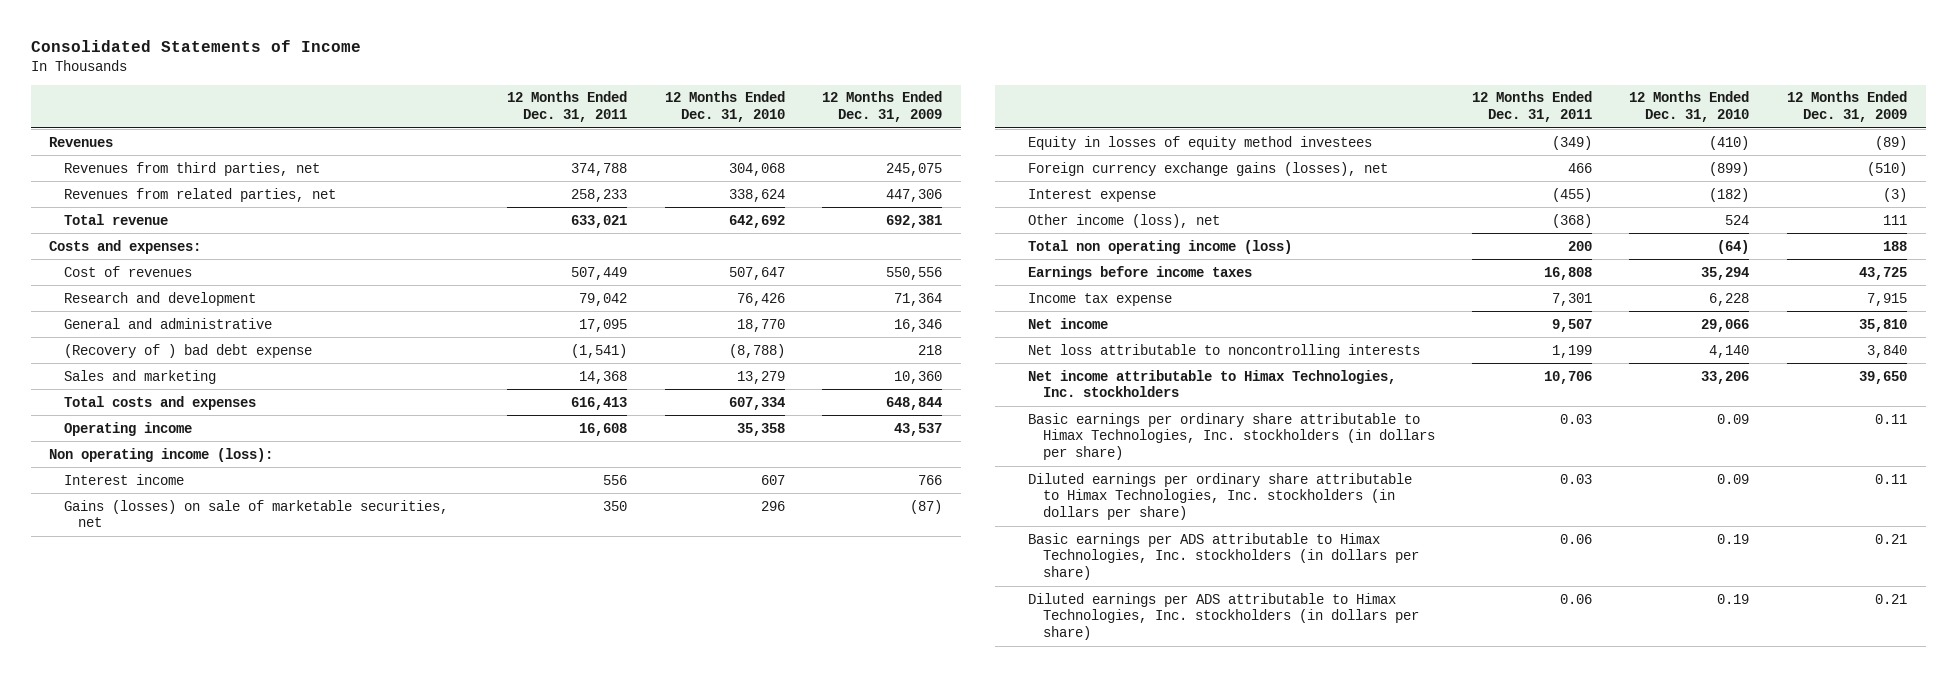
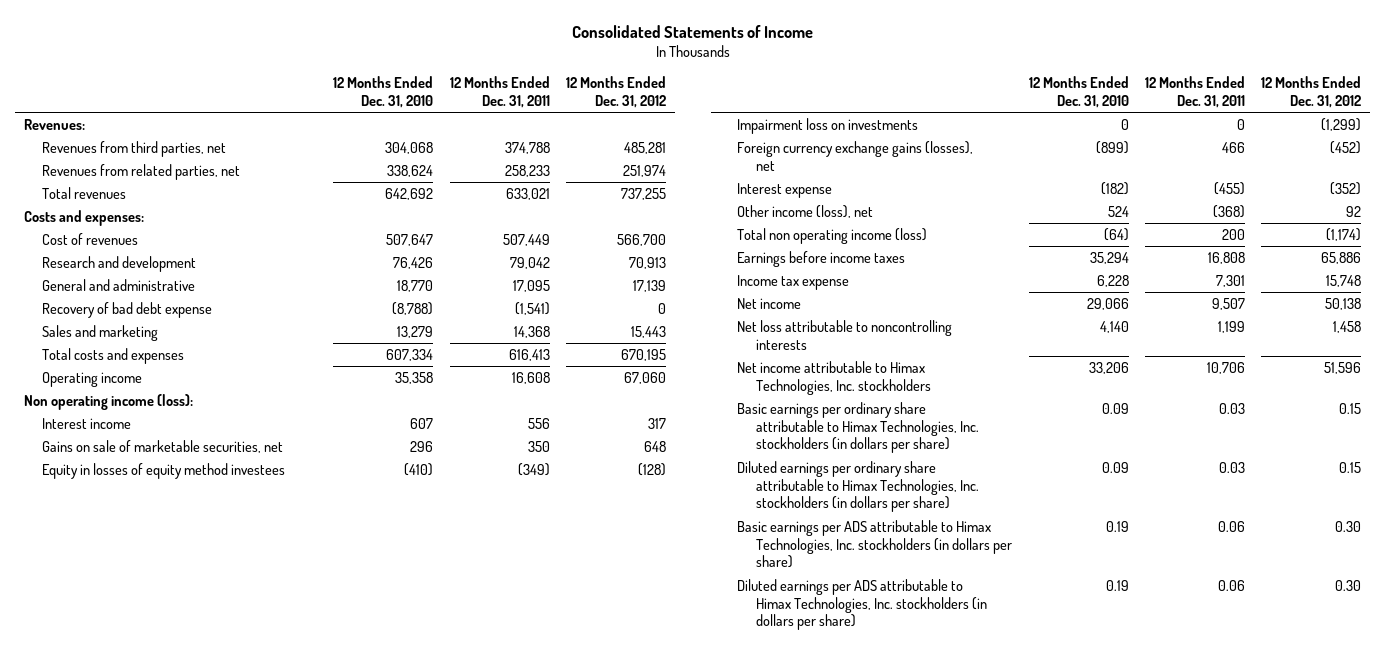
[822,91,943,123] 12 Months Ended Dec. 31, 2009 -> none
none -> [566,76,667,109] 12 Months Ended Dec. 31, 2012
[49,136,114,147] Revenues -> [23,118,85,130] Revenues:
[63,213,168,225] Total revenue -> [42,186,127,199] Total revenues
[63,343,312,358] (Recovery of ) bad debt expense -> [42,301,213,318] Recovery of bad debt expense
[63,499,448,528] Gains (losses) on sale of marketable securities, net -> [42,439,284,453] Gains on sale of marketable securities, net
none -> [737,117,919,134] Impairment loss on investments

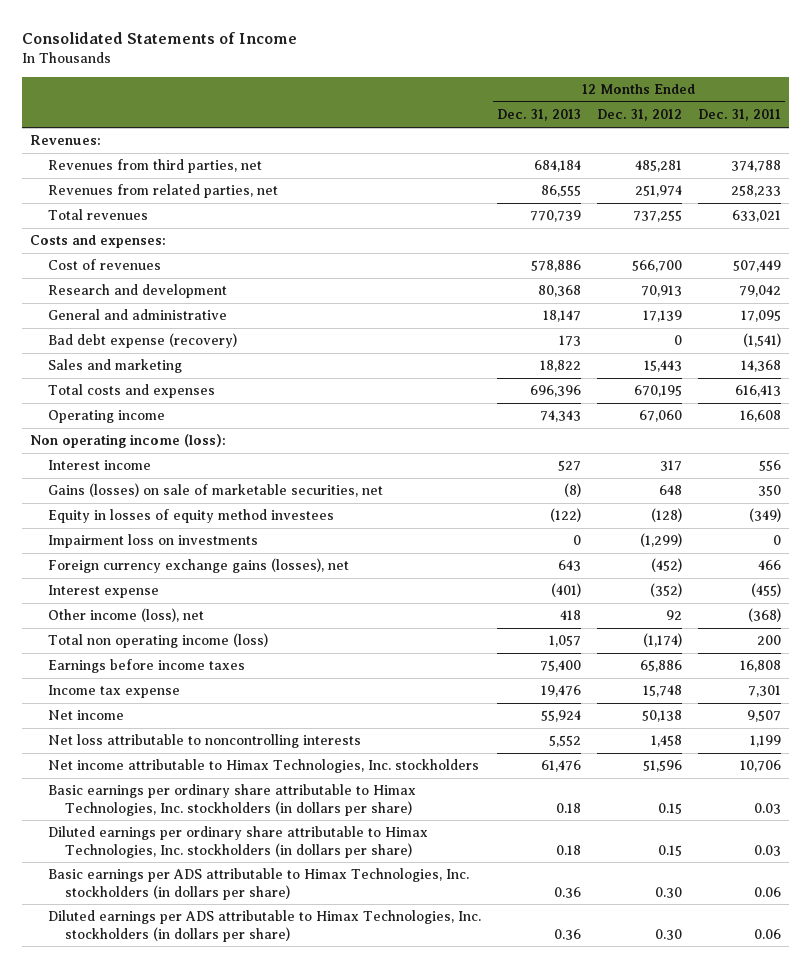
[333,76,434,109] 12 Months Ended Dec. 31, 2010 -> none
none -> [496,109,581,122] Dec. 31, 2013
[42,301,213,318] Recovery of bad debt expense -> [47,333,237,349] Bad debt expense (recovery)
[42,439,284,453] Gains on sale of marketable securities, net -> [47,483,383,498] Gains (losses) on sale of marketable securities, net

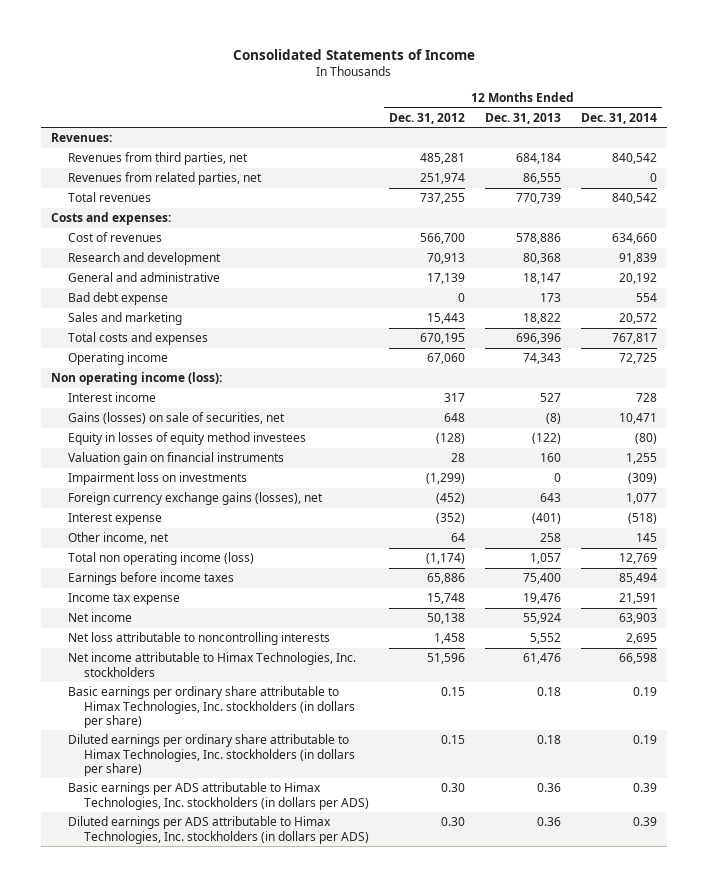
[697,109,781,122] Dec. 31, 2011 -> none
none -> [581,112,658,124] Dec. 31, 2014
[47,333,237,349] Bad debt expense (recovery) -> [67,292,168,306] Bad debt expense
[47,483,383,498] Gains (losses) on sale of marketable securities, net -> [67,412,285,425] Gains (losses) on sale of securities, net
none -> [67,452,284,466] Valuation gain on financial instruments
[47,608,204,623] Other income (loss), net -> [67,532,169,545] Other income, net
[559,610,581,621] 418 -> [540,533,562,543] 258
[665,610,682,621] 92 -> [451,533,466,543] 64
[47,868,469,900] Basic earnings per ADS attributable to Himax Technologies, Inc. stockholders (in dollars per share) -> [67,782,370,810] Basic earnings per ADS attributable to Himax Technologies, Inc. stockholders (in dollars per ADS)
[47,910,481,942] Diluted earnings per ADS attributable to Himax Technologies, Inc. stockholders (in dollars per share) -> [67,816,370,844] Diluted earnings per ADS attributable to Himax Technologies, Inc. stockholders (in dollars per ADS)

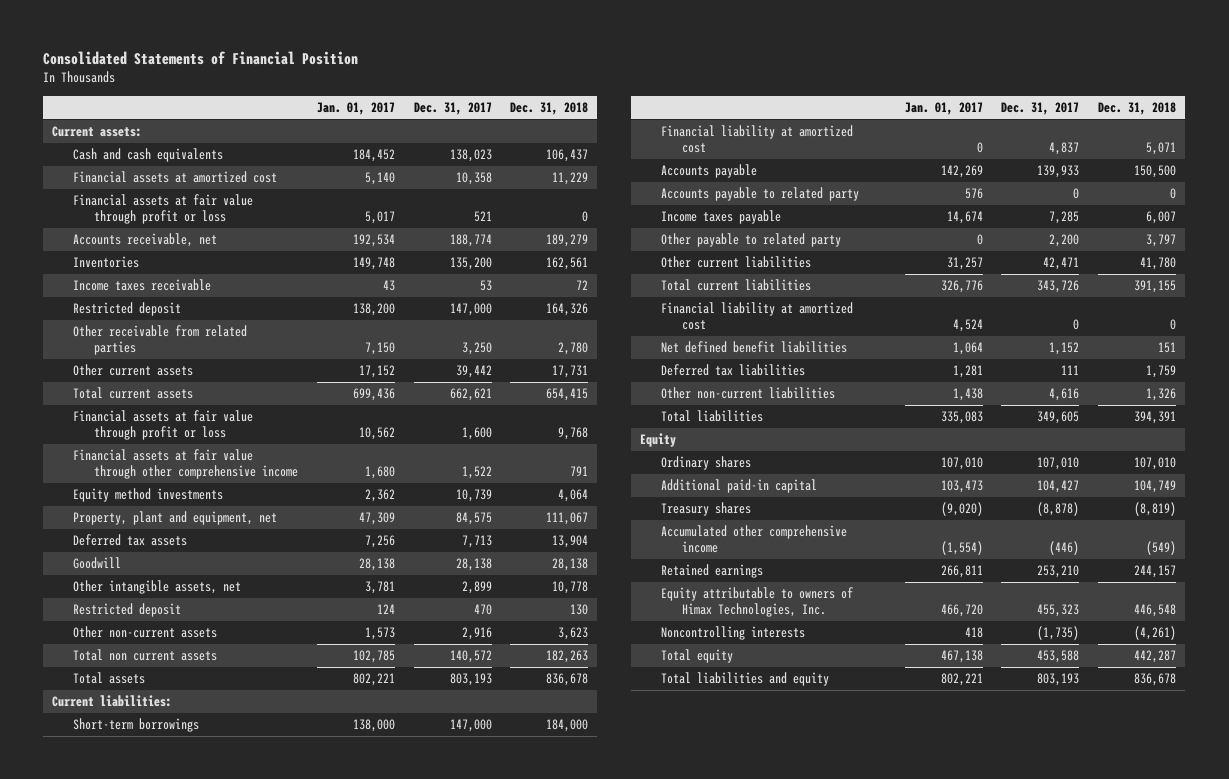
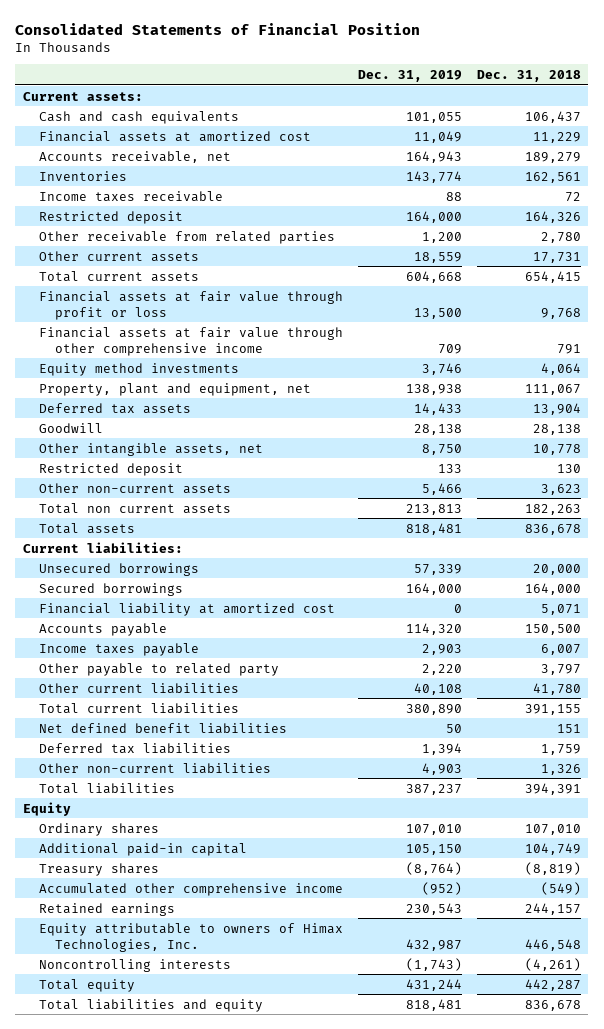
[316,101,395,115] Jan. 01, 2017 -> none
[413,101,492,115] Dec. 31, 2017 -> none
none -> [357,69,462,82] Dec. 31, 2019
[73,194,254,224] Financial assets at fair value through profit or loss -> none
[73,718,200,733] Short-term borrowings -> none
none -> [39,562,200,576] Unsecured borrowings
none -> [39,582,184,596] Secured borrowings
[661,187,860,202] Accounts payable to related party -> none
[661,302,854,330] Financial liability at amortized cost -> none

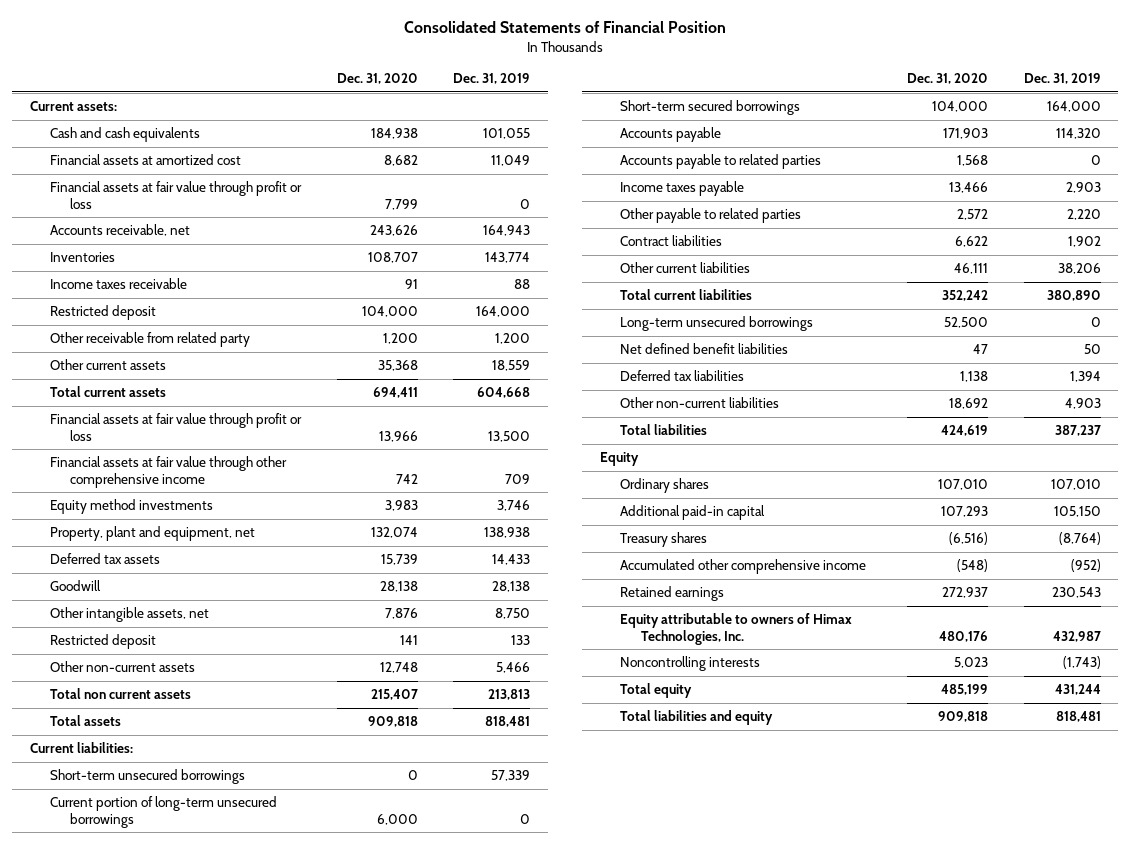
[476,69,581,82] Dec. 31, 2018 -> none
none -> [336,73,418,85] Dec. 31, 2020
none -> [49,181,302,209] Financial assets at fair value through profit or loss
[39,230,336,244] Other receivable from related parties -> [49,332,250,348] Other receivable from related party
[39,602,336,616] Financial liability at amortized cost -> none
[39,562,200,576] Unsecured borrowings -> [49,769,245,785] Short-term unsecured borrowings
none -> [49,796,277,828] Current portion of long-term unsecured borrowings
[39,582,184,596] Secured borrowings -> [620,100,801,116] Short-term secured borrowings
none -> [620,154,822,170] Accounts payable to related parties
[39,662,280,676] Other payable to related party -> [620,208,802,224] Other payable to related parties
none -> [620,235,723,247] Contract liabilities
[413,682,462,695] 40,108 -> [1057,263,1101,275] 38,206
none -> [620,316,814,332] Long-term unsecured borrowings

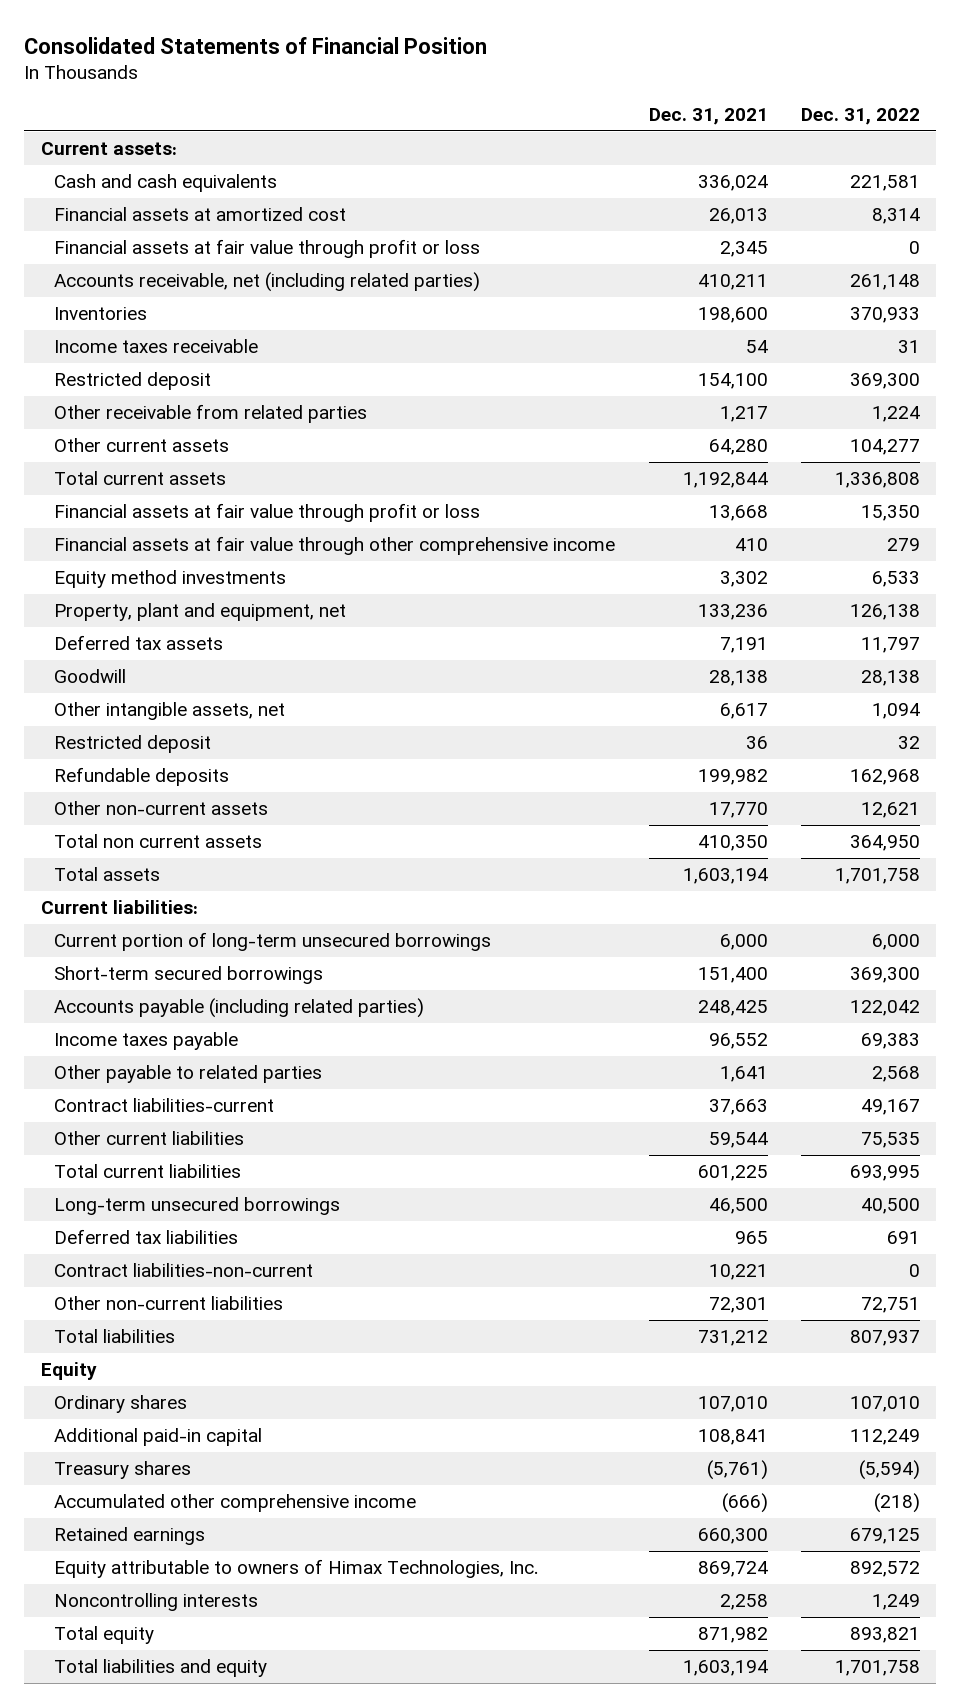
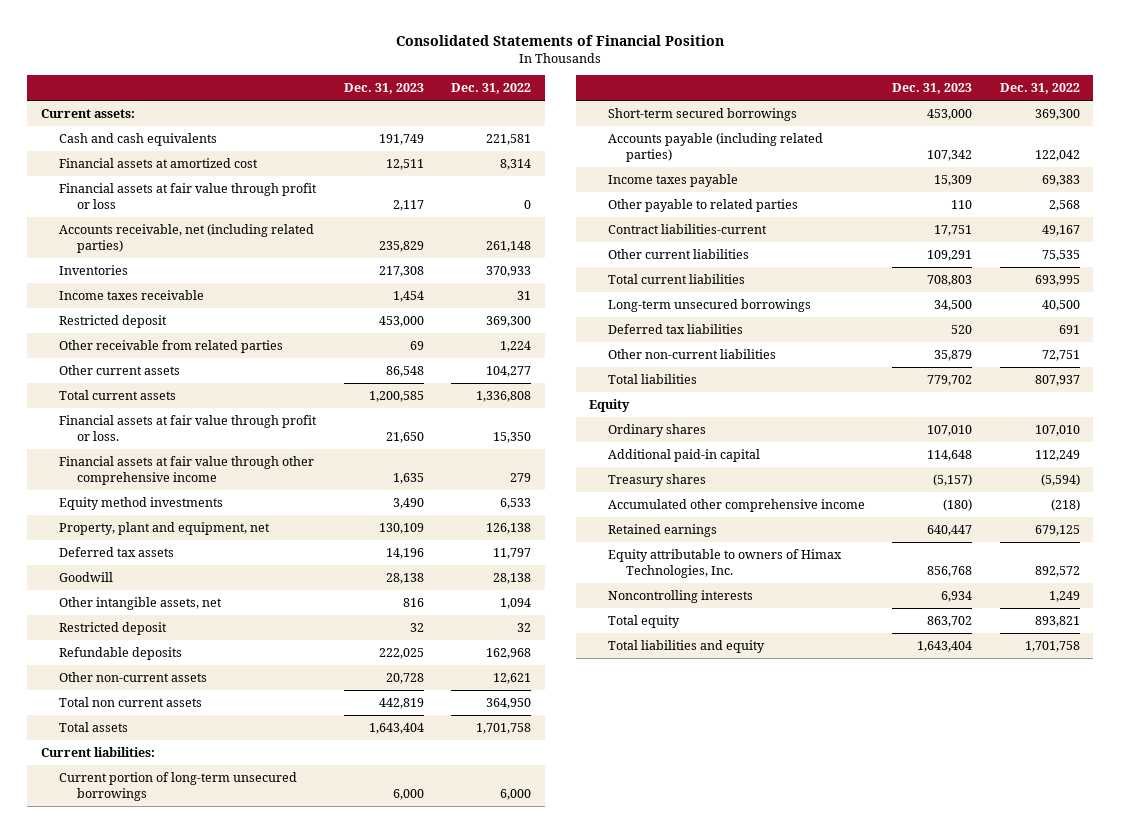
[648,108,768,126] Dec. 31, 2021 -> none
none -> [343,83,424,95] Dec. 31, 2023
[54,503,481,523] Financial assets at fair value through profit or loss -> [59,415,318,441] Financial assets at fair value through profit or loss.
[54,1263,314,1278] Contract liabilities-non-current -> none

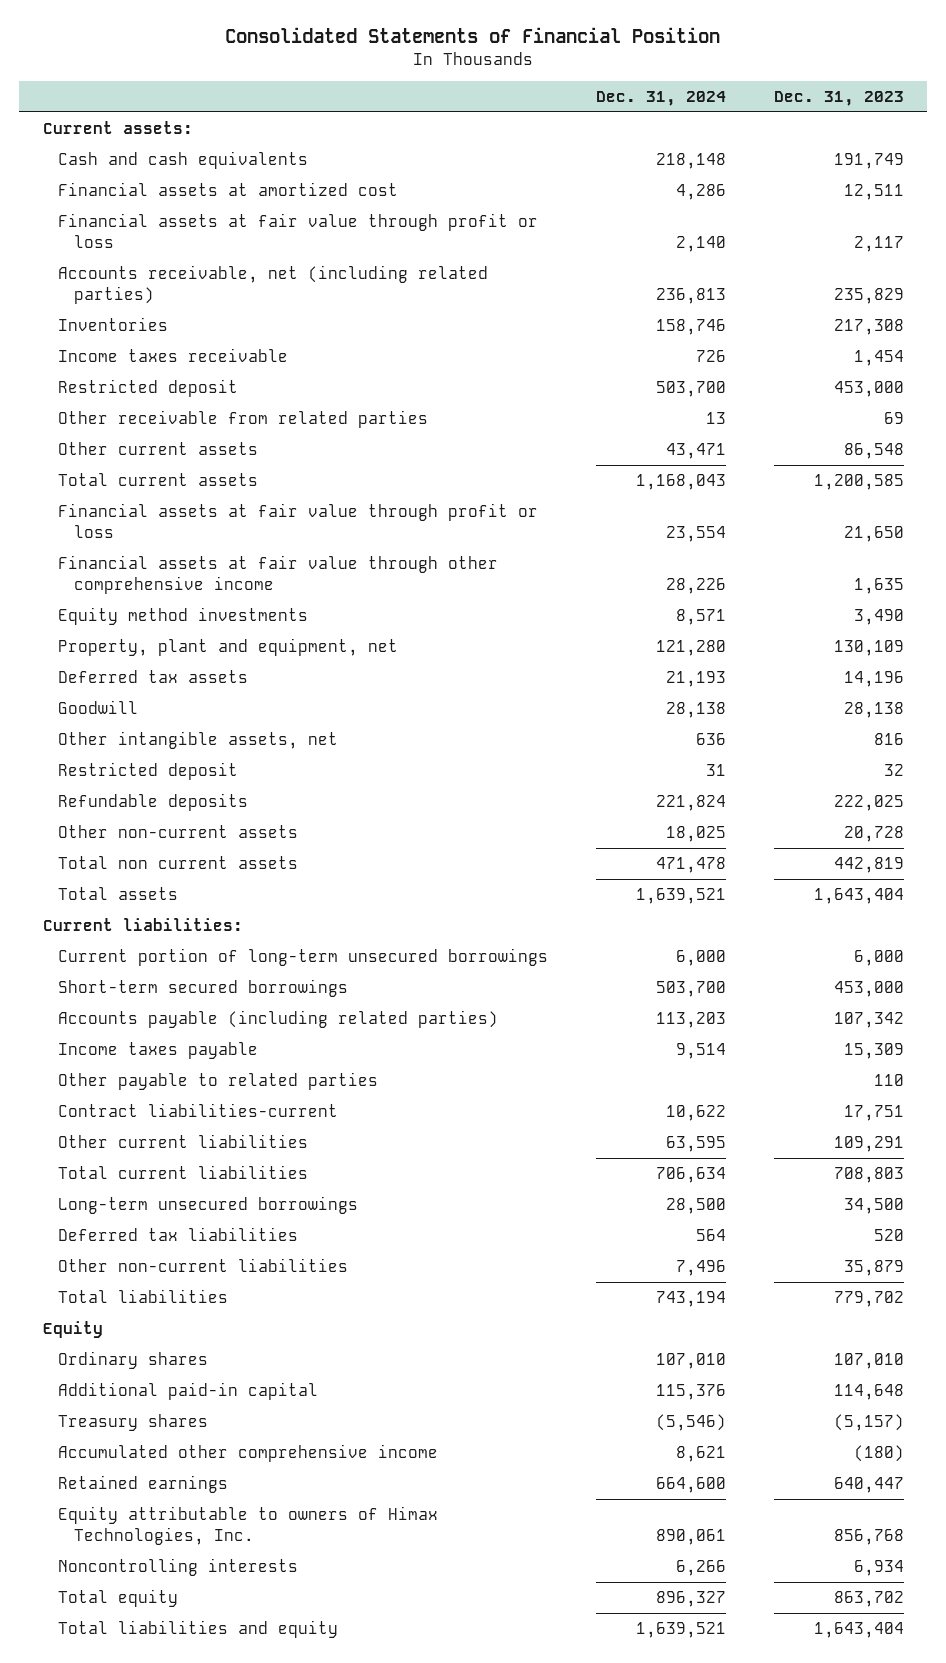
[451,83,532,95] Dec. 31, 2022 -> none
none -> [596,90,727,106] Dec. 31, 2024
[59,415,318,441] Financial assets at fair value through profit or loss. -> [58,503,539,538] Financial assets at fair value through profit or loss

